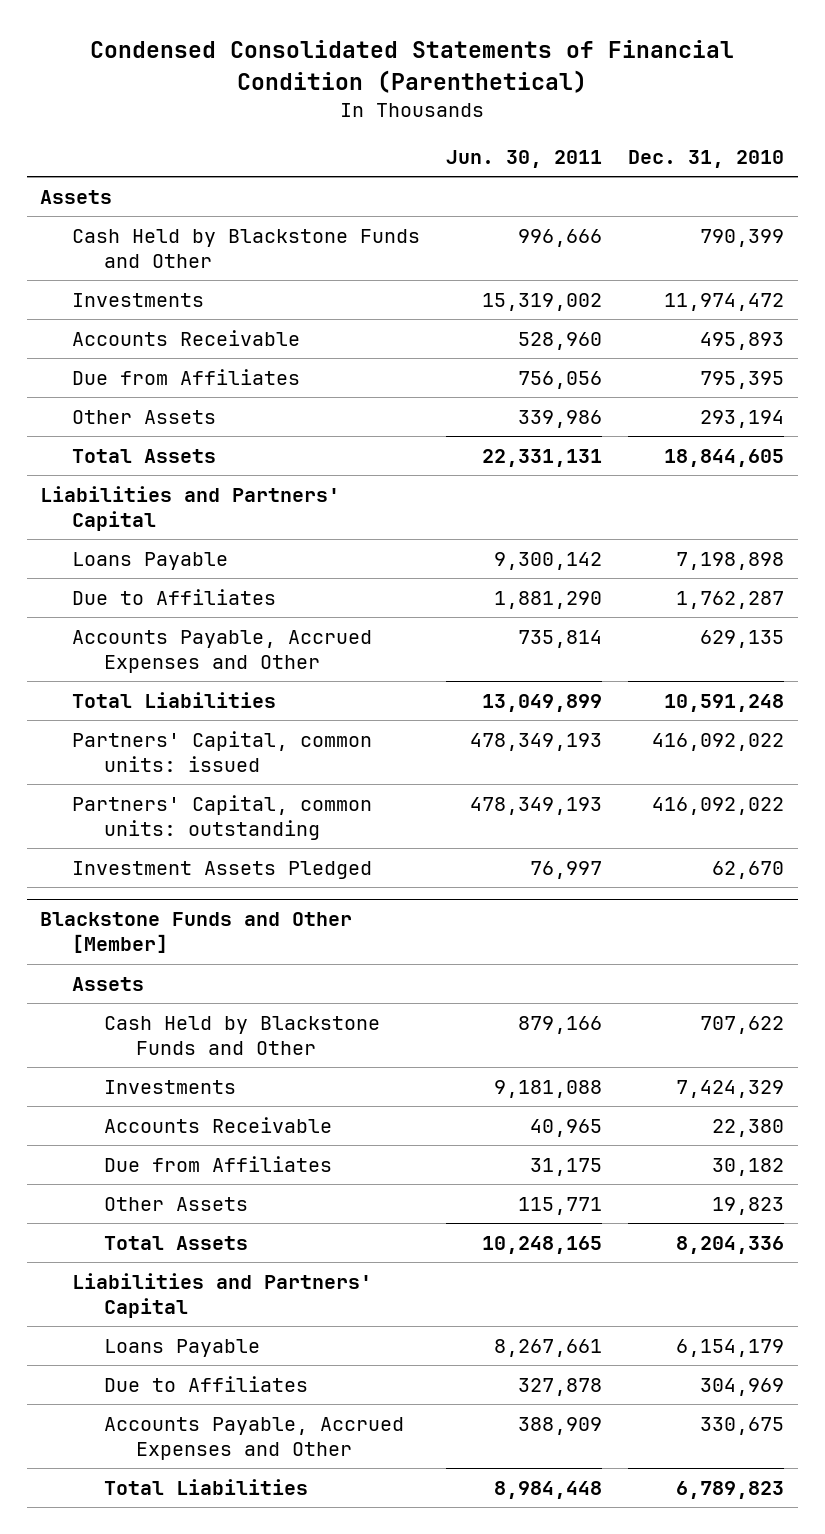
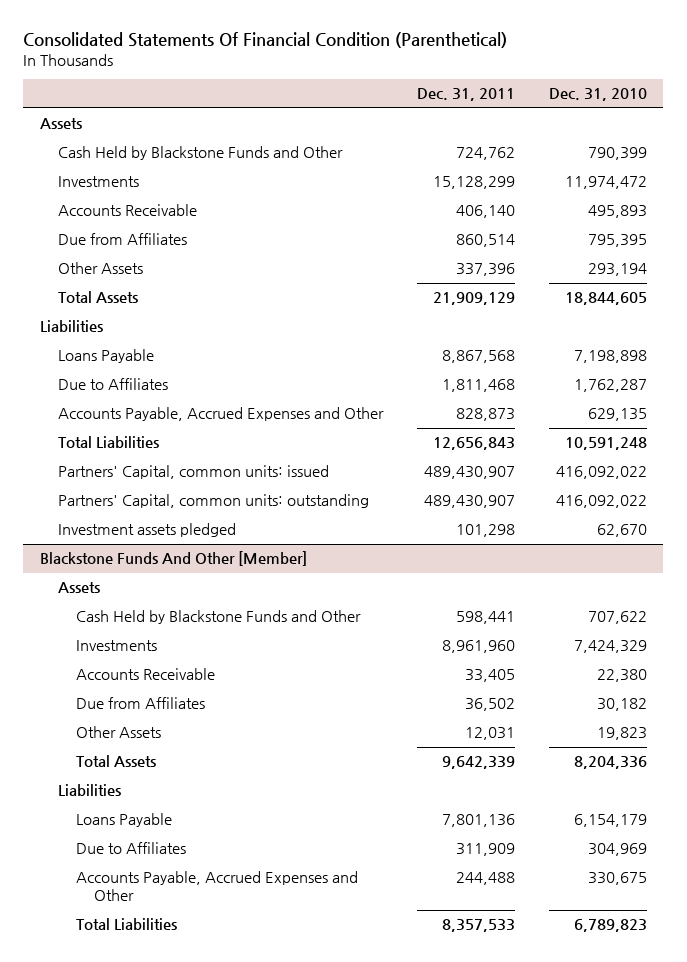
[90,40,735,93] Condensed Consolidated Statements of Financial Condition (Parenthetical) -> [23,32,508,49] Consolidated Statements Of Financial Condition (Parenthetical)
[446,150,603,169] Jun. 30, 2011 -> none
none -> [416,88,515,102] Dec. 31, 2011
[40,485,341,531] Liabilities and Partners' Capital -> [40,320,104,333] Liabilities
[71,860,372,879] Investment Assets Pledged -> [58,523,237,538] Investment assets pledged
[40,912,353,954] Blackstone Funds and Other [Member] -> [40,551,308,567] Blackstone Funds And Other [Member]
[71,1272,372,1318] Liabilities and Partners' Capital -> [58,784,122,797] Liabilities

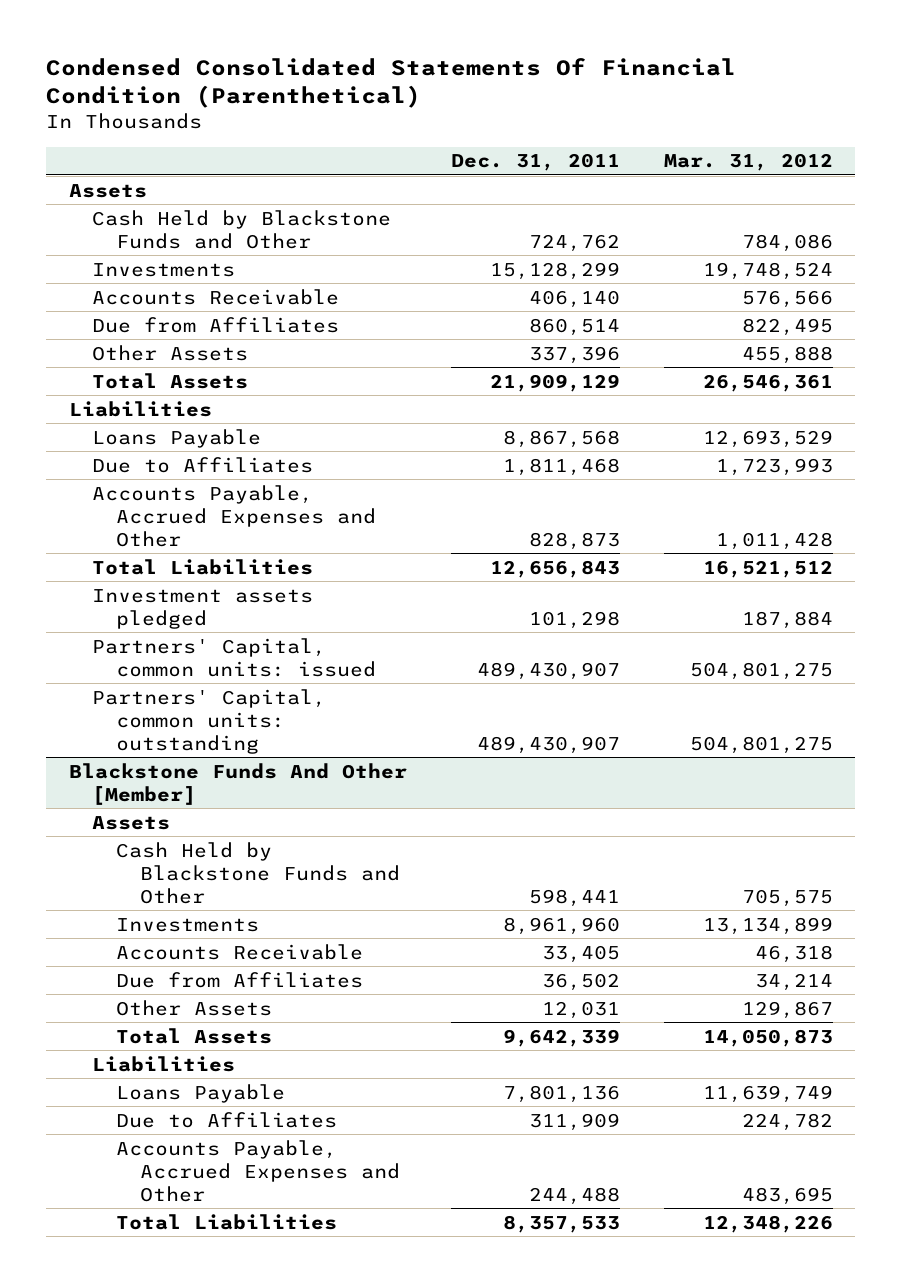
[23,32,508,49] Consolidated Statements Of Financial Condition (Parenthetical) -> [46,57,737,109] Condensed Consolidated Statements Of Financial Condition (Parenthetical)
[548,88,647,102] Dec. 31, 2010 -> none
none -> [663,153,833,172] Mar. 31, 2012
[58,523,237,538] Investment assets pledged -> [92,588,314,629] Investment assets pledged

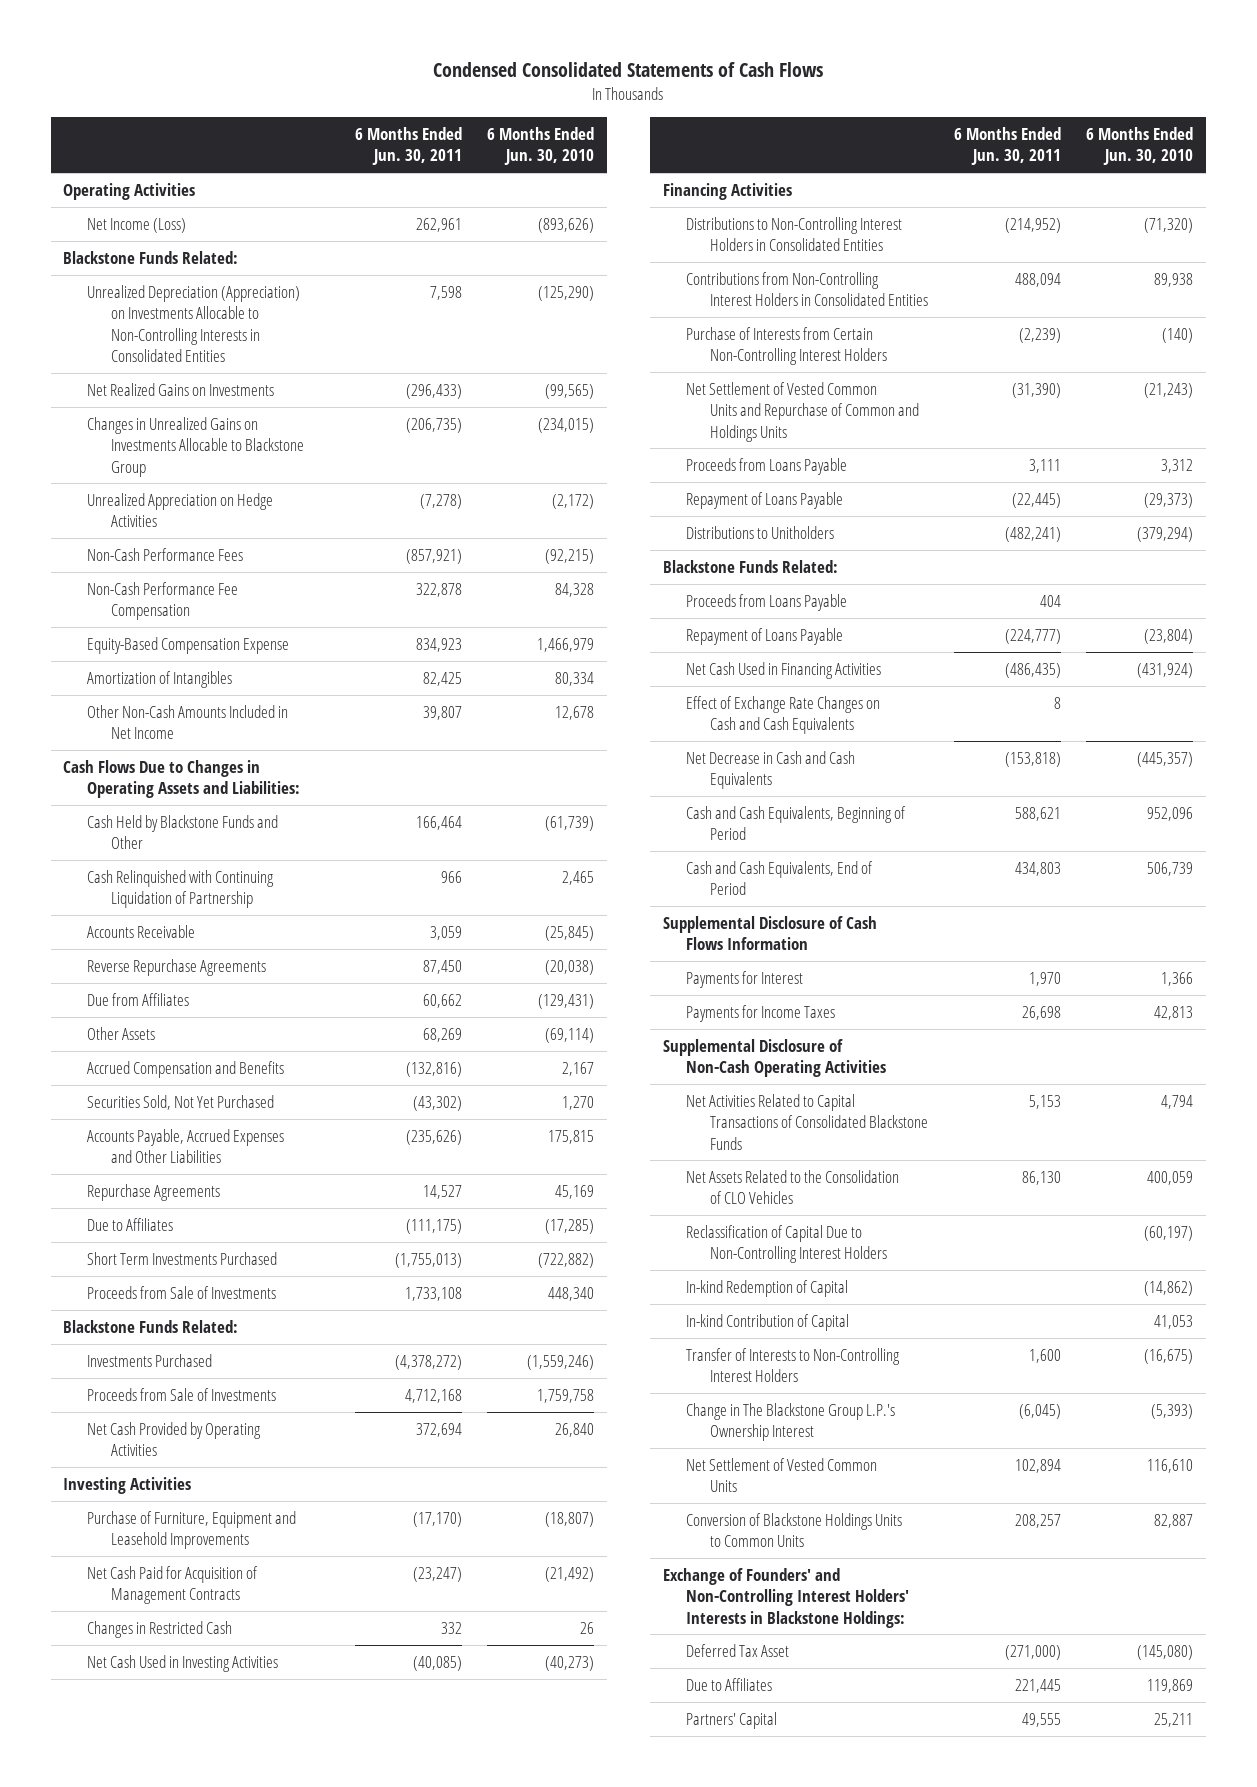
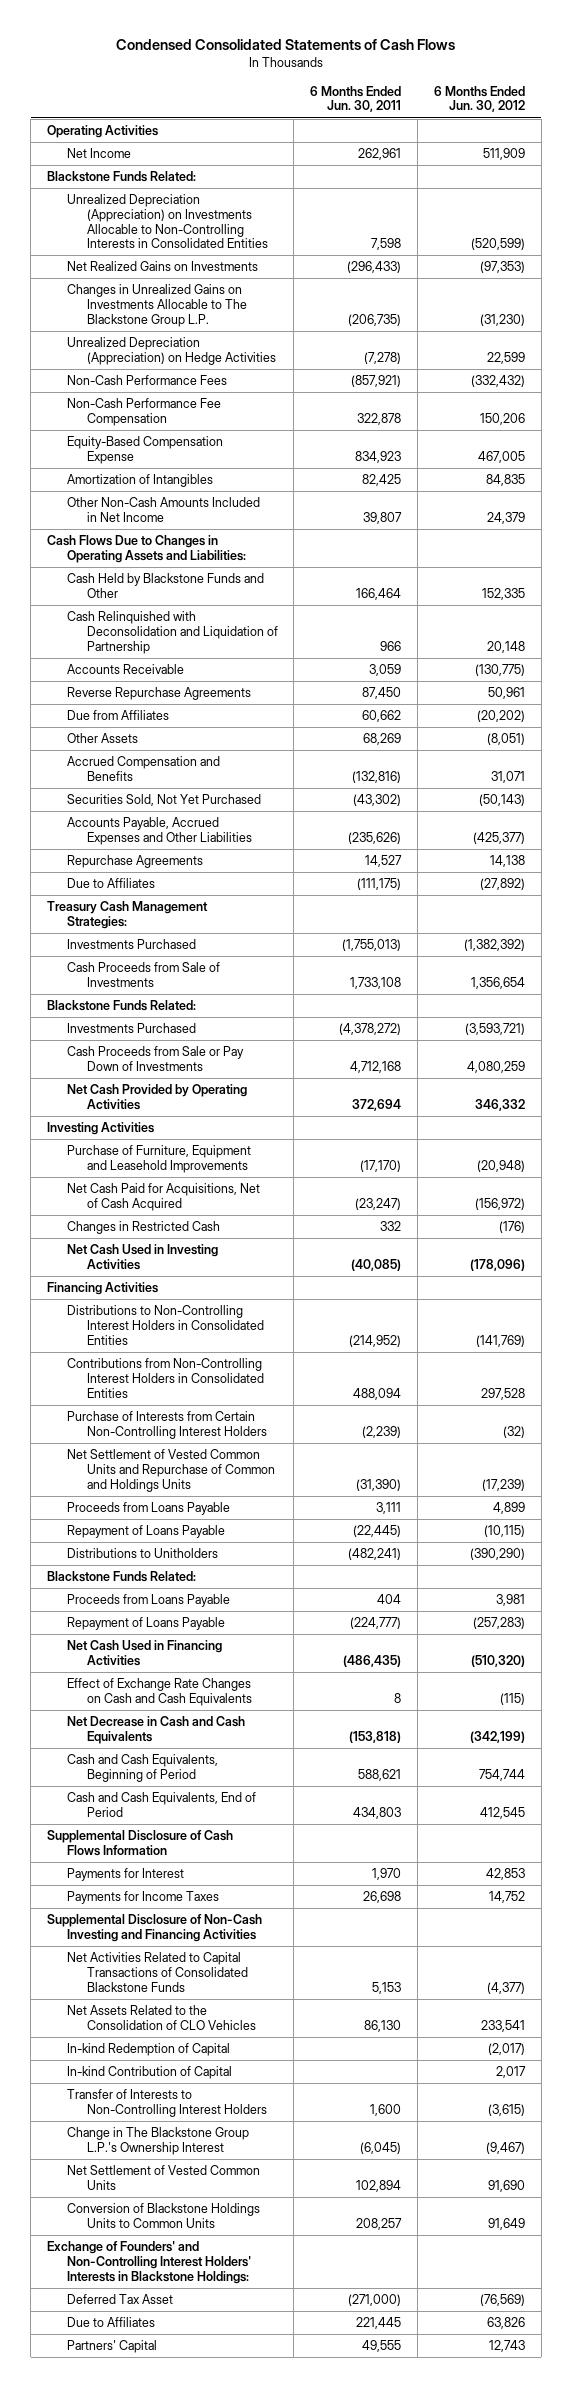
[487,126,595,166] 6 Months Ended Jun. 30, 2010 -> none
none -> [433,85,525,113] 6 Months Ended Jun. 30, 2012
[87,217,187,233] Net Income (Loss) -> [66,148,131,159] Net Income
[87,416,305,477] Changes in Unrealized Gains on Investments Allocable to Blackstone Group -> [66,284,247,327] Changes in Unrealized Gains on Investments Allocable to The Blackstone Group L.P.
[87,492,274,528] Unrealized Appreciation on Hedge Activities -> [66,337,276,365] Unrealized Depreciation (Appreciation) on Hedge Activities
[87,869,275,909] Cash Relinquished with Continuing Liquidation of Partnership -> [66,611,278,654] Cash Relinquished with Deconsolidation and Liquidation of Partnership
none -> [46,901,208,929] Treasury Cash Management Strategies:
[87,1251,278,1265] Short Term Investments Purchased -> [66,939,196,950] Investments Purchased
[87,1285,277,1299] Proceeds from Sale of Investments -> [66,962,220,987] Cash Proceeds from Sale of Investments
[87,1387,277,1401] Proceeds from Sale of Investments -> [66,1046,244,1071] Cash Proceeds from Sale or Pay Down of Investments
[87,1565,259,1605] Net Cash Paid for Acquisition of Management Contracts -> [66,1183,260,1211] Net Cash Paid for Acquisitions, Net of Cash Acquired
[662,1038,887,1078] Supplemental Disclosure of Non-Cash Operating Activities -> [46,1914,262,1942] Supplemental Disclosure of Non-Cash Investing and Financing Activities
[686,1224,888,1264] Reclassification of Capital Due to Non-Controlling Interest Holders -> none

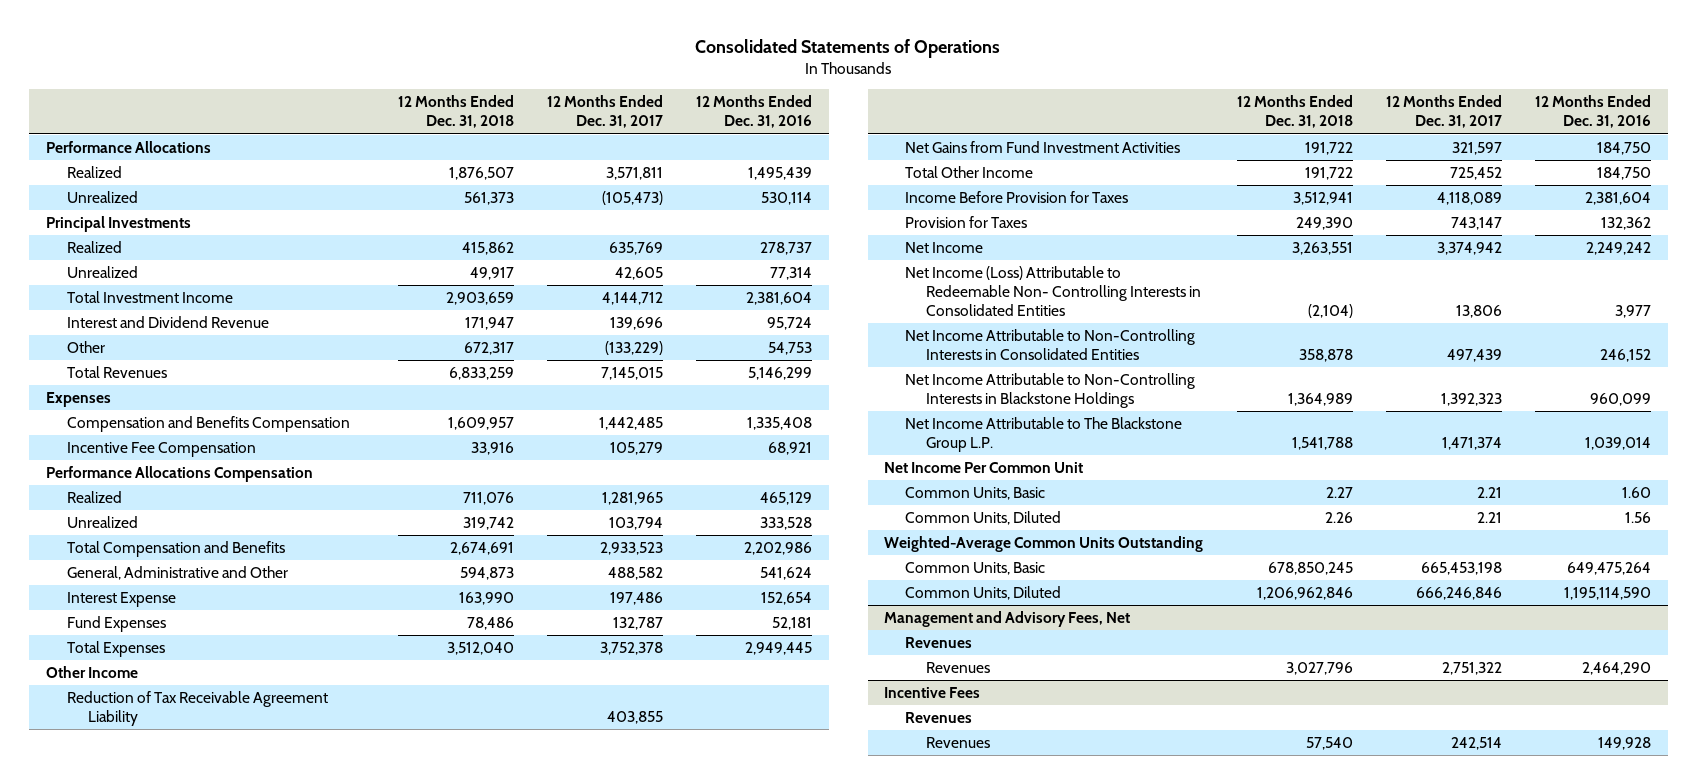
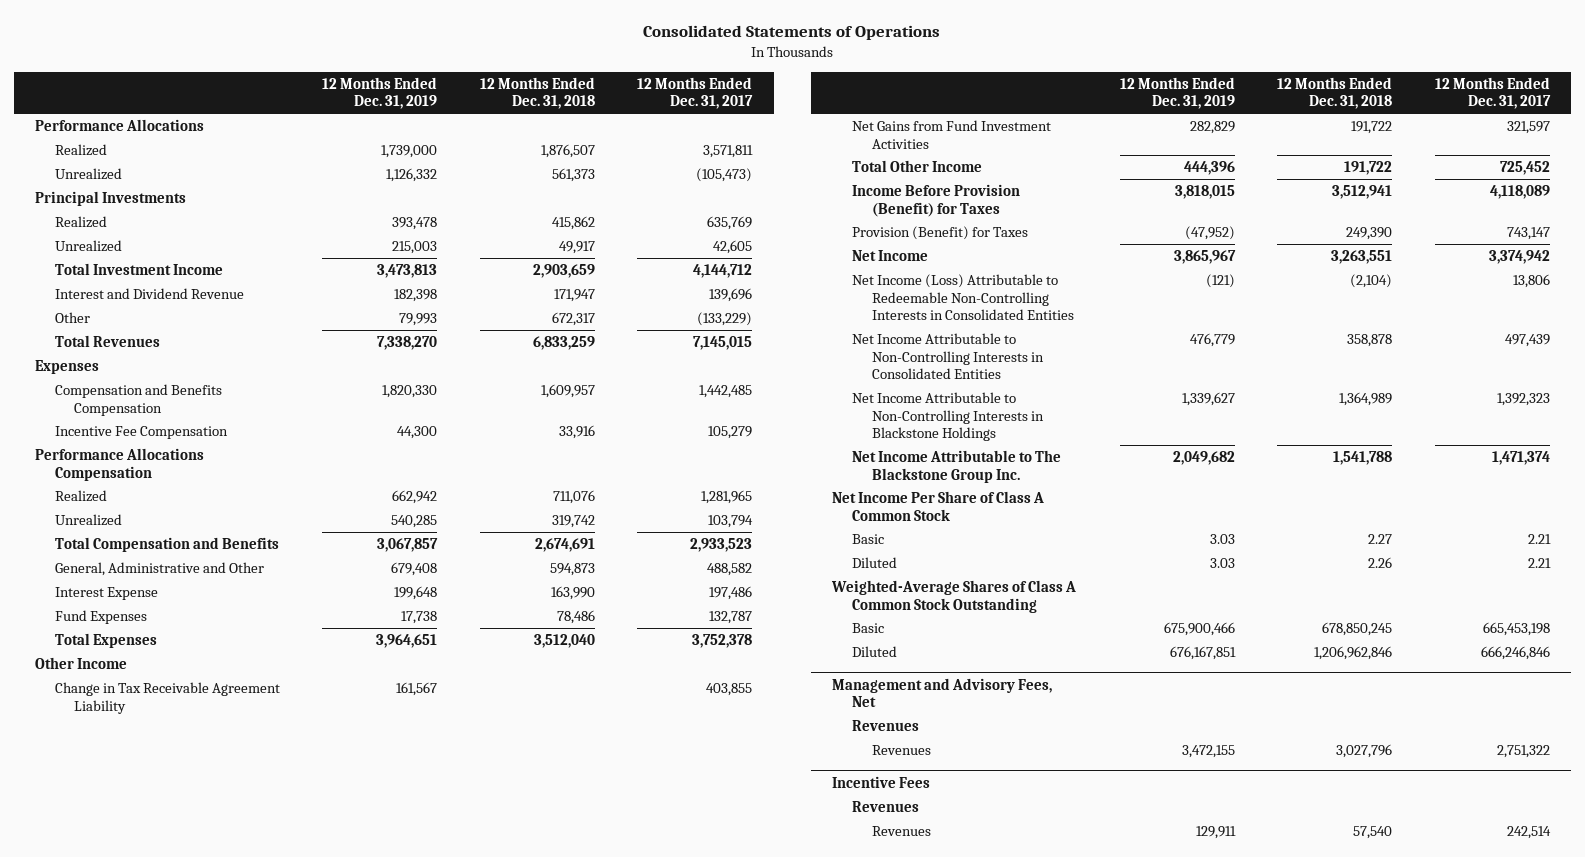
[696,95,813,129] 12 Months Ended Dec. 31, 2016 -> none
none -> [322,76,438,110] 12 Months Ended Dec. 31, 2019
[66,690,328,726] Reduction of Tax Receivable Agreement Liability -> [54,681,280,714] Change in Tax Receivable Agreement Liability
[905,190,1129,203] Income Before Provision for Taxes -> [851,183,1020,217] Income Before Provision (Benefit) for Taxes
[905,215,1028,228] Provision for Taxes -> [851,225,1028,240] Provision (Benefit) for Taxes
[905,265,1202,317] Net Income (Loss) Attributable to Redeemable Non- Controlling Interests in Consolidated Entities -> [851,273,1074,321] Net Income (Loss) Attributable to Redeemable Non-Controlling Interests in Consolidated Entities
[905,416,1183,452] Net Income Attributable to The Blackstone Group L.P. -> [851,449,1061,483] Net Income Attributable to The Blackstone Group Inc.
[884,461,1084,473] Net Income Per Common Unit -> [832,490,1045,521] Net Income Per Share of Class A Common Stock
[905,486,1046,500] Common Units, Basic -> [851,533,884,544] Basic
[905,510,1062,525] Common Units, Diluted -> [851,556,897,568] Diluted
[884,535,1204,552] Weighted-Average Common Units Outstanding -> [831,579,1077,613] Weighted-Average Shares of Class A Common Stock Outstanding
[905,561,1046,575] Common Units, Basic -> [851,622,884,633] Basic
[905,585,1062,600] Common Units, Diluted -> [851,645,897,657] Diluted

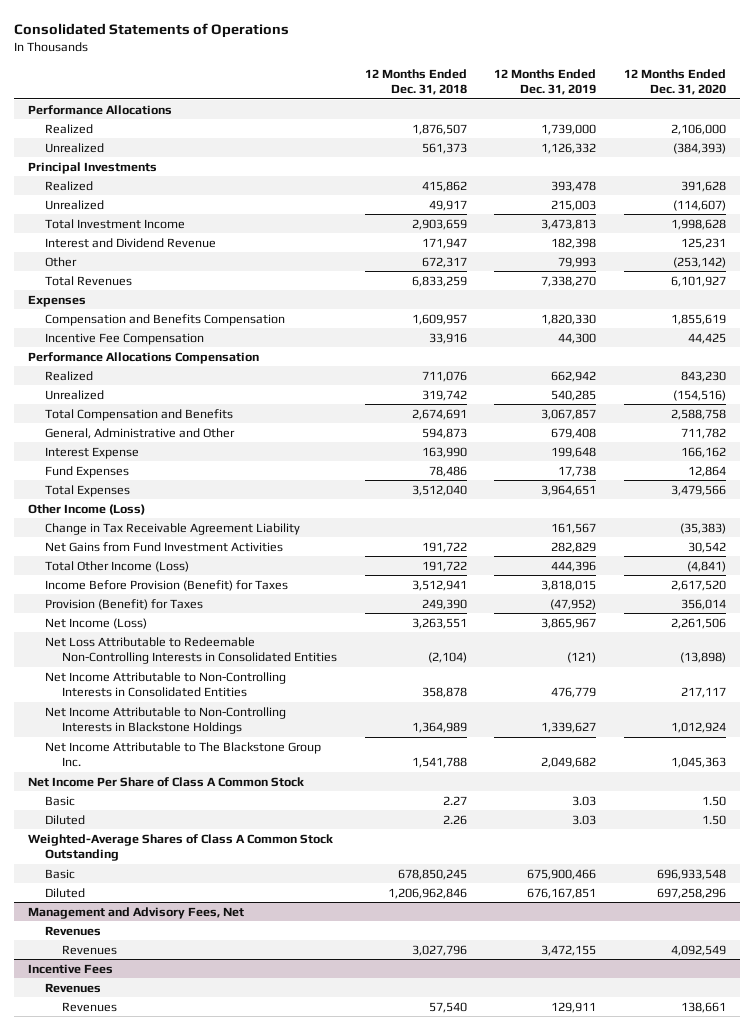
[637,76,754,110] 12 Months Ended Dec. 31, 2017 -> none
none -> [624,68,727,96] 12 Months Ended Dec. 31, 2020
[34,656,127,669] Other Income -> [28,503,146,515] Other Income (Loss)
[851,159,982,172] Total Other Income -> [45,560,190,572] Total Other Income (Loss)
[851,249,928,261] Net Income -> [45,617,148,629] Net Income (Loss)
[851,273,1074,321] Net Income (Loss) Attributable to Redeemable Non-Controlling Interests in Consolidated Entities -> [45,636,338,665] Net Loss Attributable to Redeemable Non-Controlling Interests in Consolidated Entities

